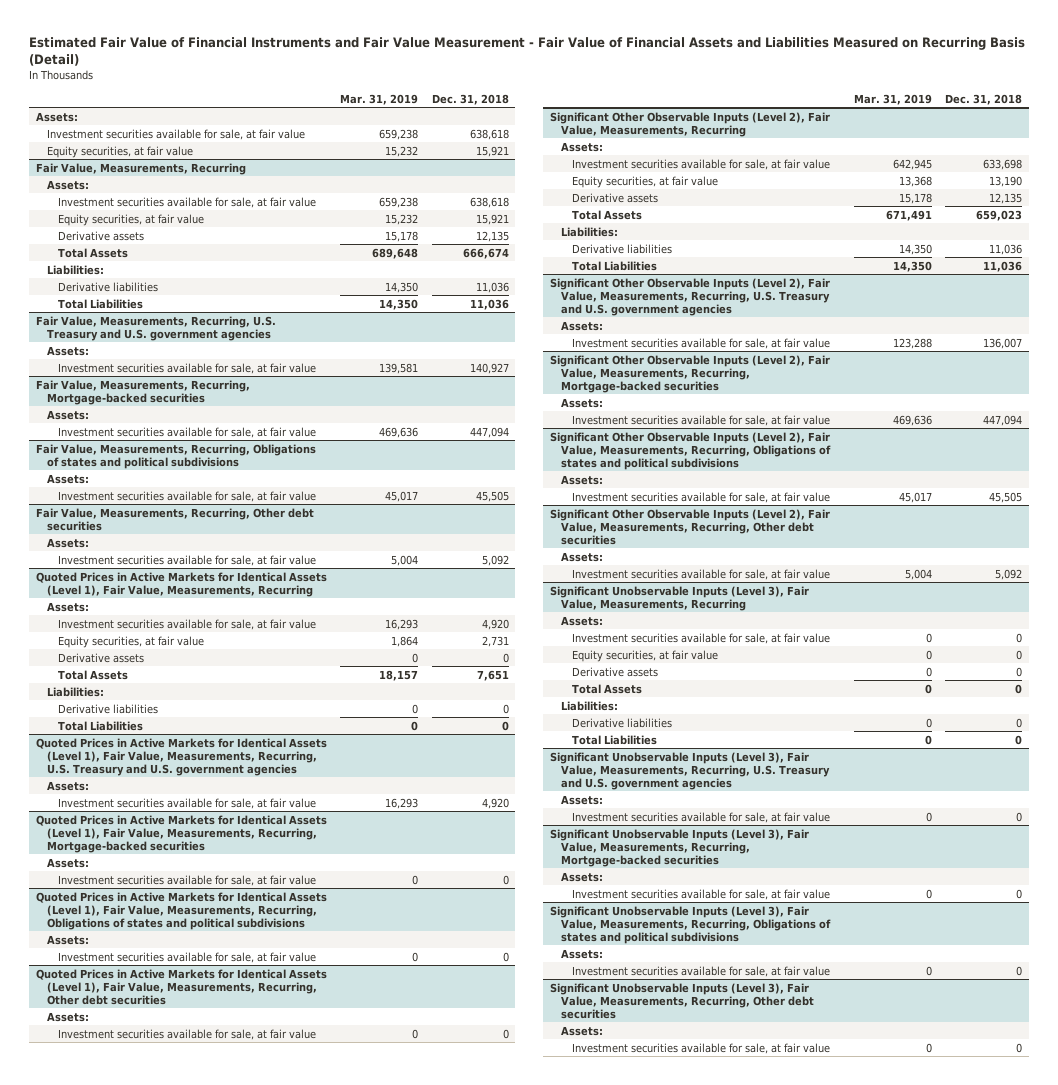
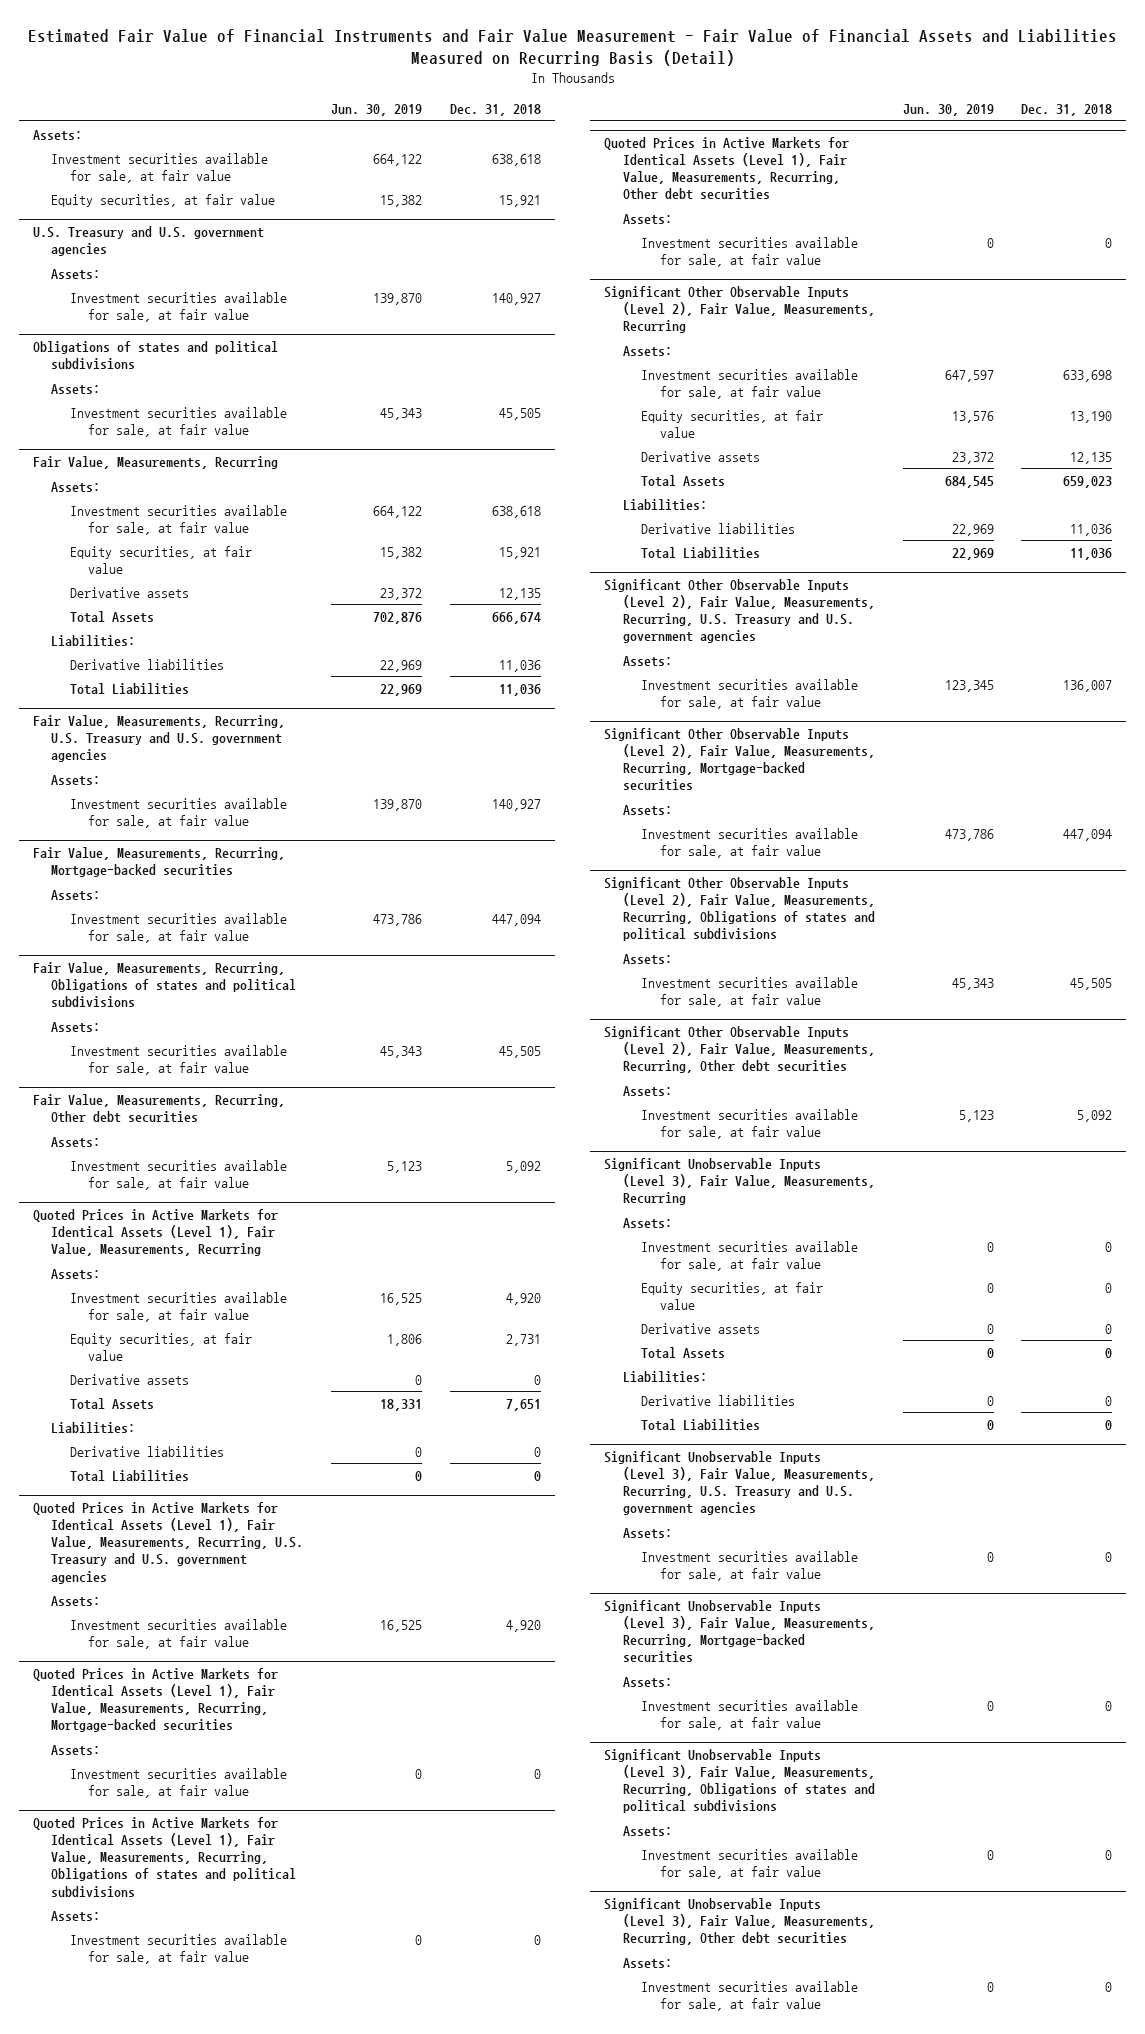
[340,93,419,105] Mar. 31, 2019 -> none
none -> [331,104,423,117] Jun. 30, 2019
none -> [32,226,264,257] U.S. Treasury and U.S. government agencies
none -> [51,268,101,280] Assets:
none -> [69,291,287,322] Investment securities available for sale, at fair value
none -> [32,341,278,370] Obligations of states and political subdivisions
none -> [51,383,101,395] Assets:
none -> [69,406,287,437] Investment securities available for sale, at fair value

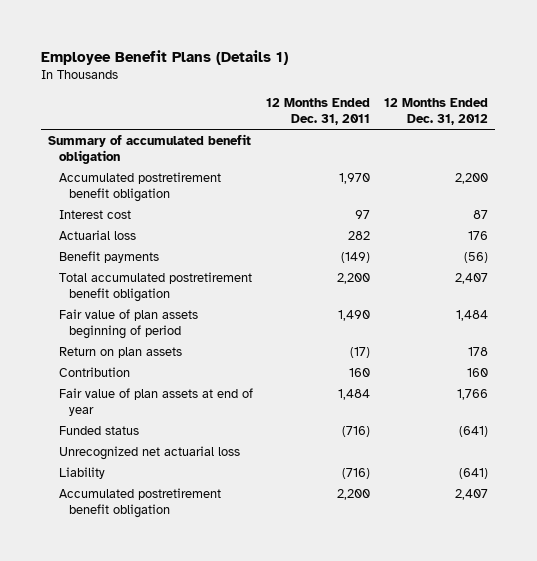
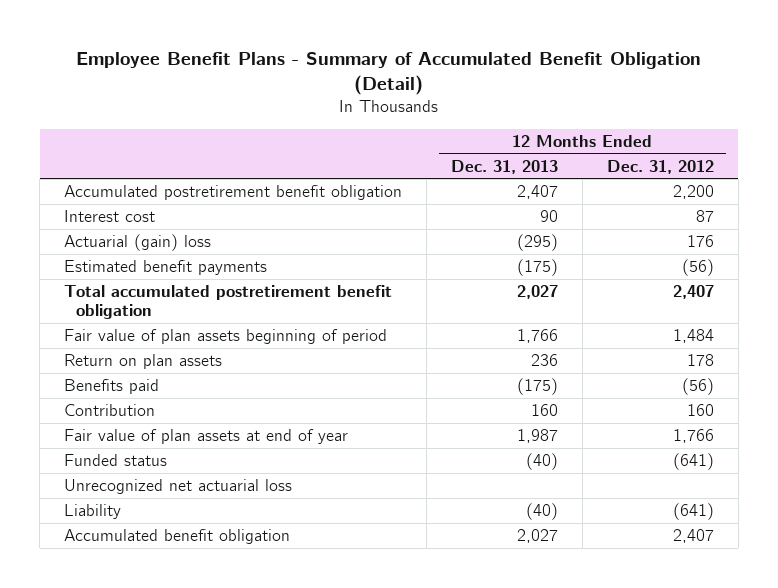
[41,49,289,65] Employee Benefit Plans (Details 1) -> [75,52,701,96] Employee Benefit Plans - Summary of Accumulated Benefit Obligation (Detail)
[266,98,371,126] 12 Months Ended Dec. 31, 2011 -> none
none -> [450,159,558,174] Dec. 31, 2013
[48,133,252,164] Summary of accumulated benefit obligation -> none
[58,229,136,240] Actuarial loss -> [64,234,212,252] Actuarial (gain) loss
[58,250,159,263] Benefit payments -> [64,260,268,276] Estimated benefit payments
none -> [64,379,160,395] Benefits paid
[58,487,221,518] Accumulated postretirement benefit obligation -> [64,529,291,545] Accumulated benefit obligation

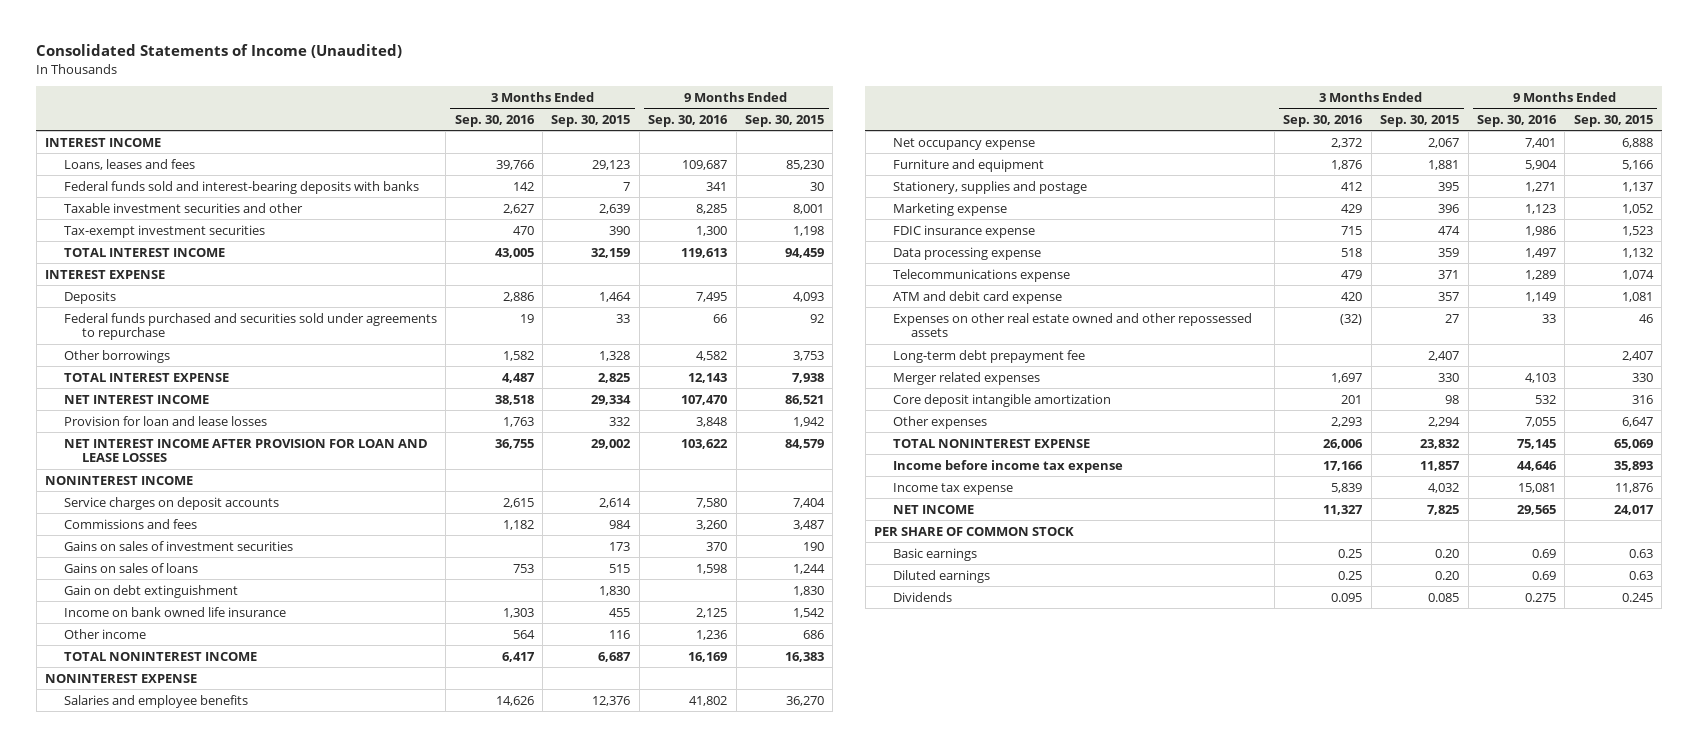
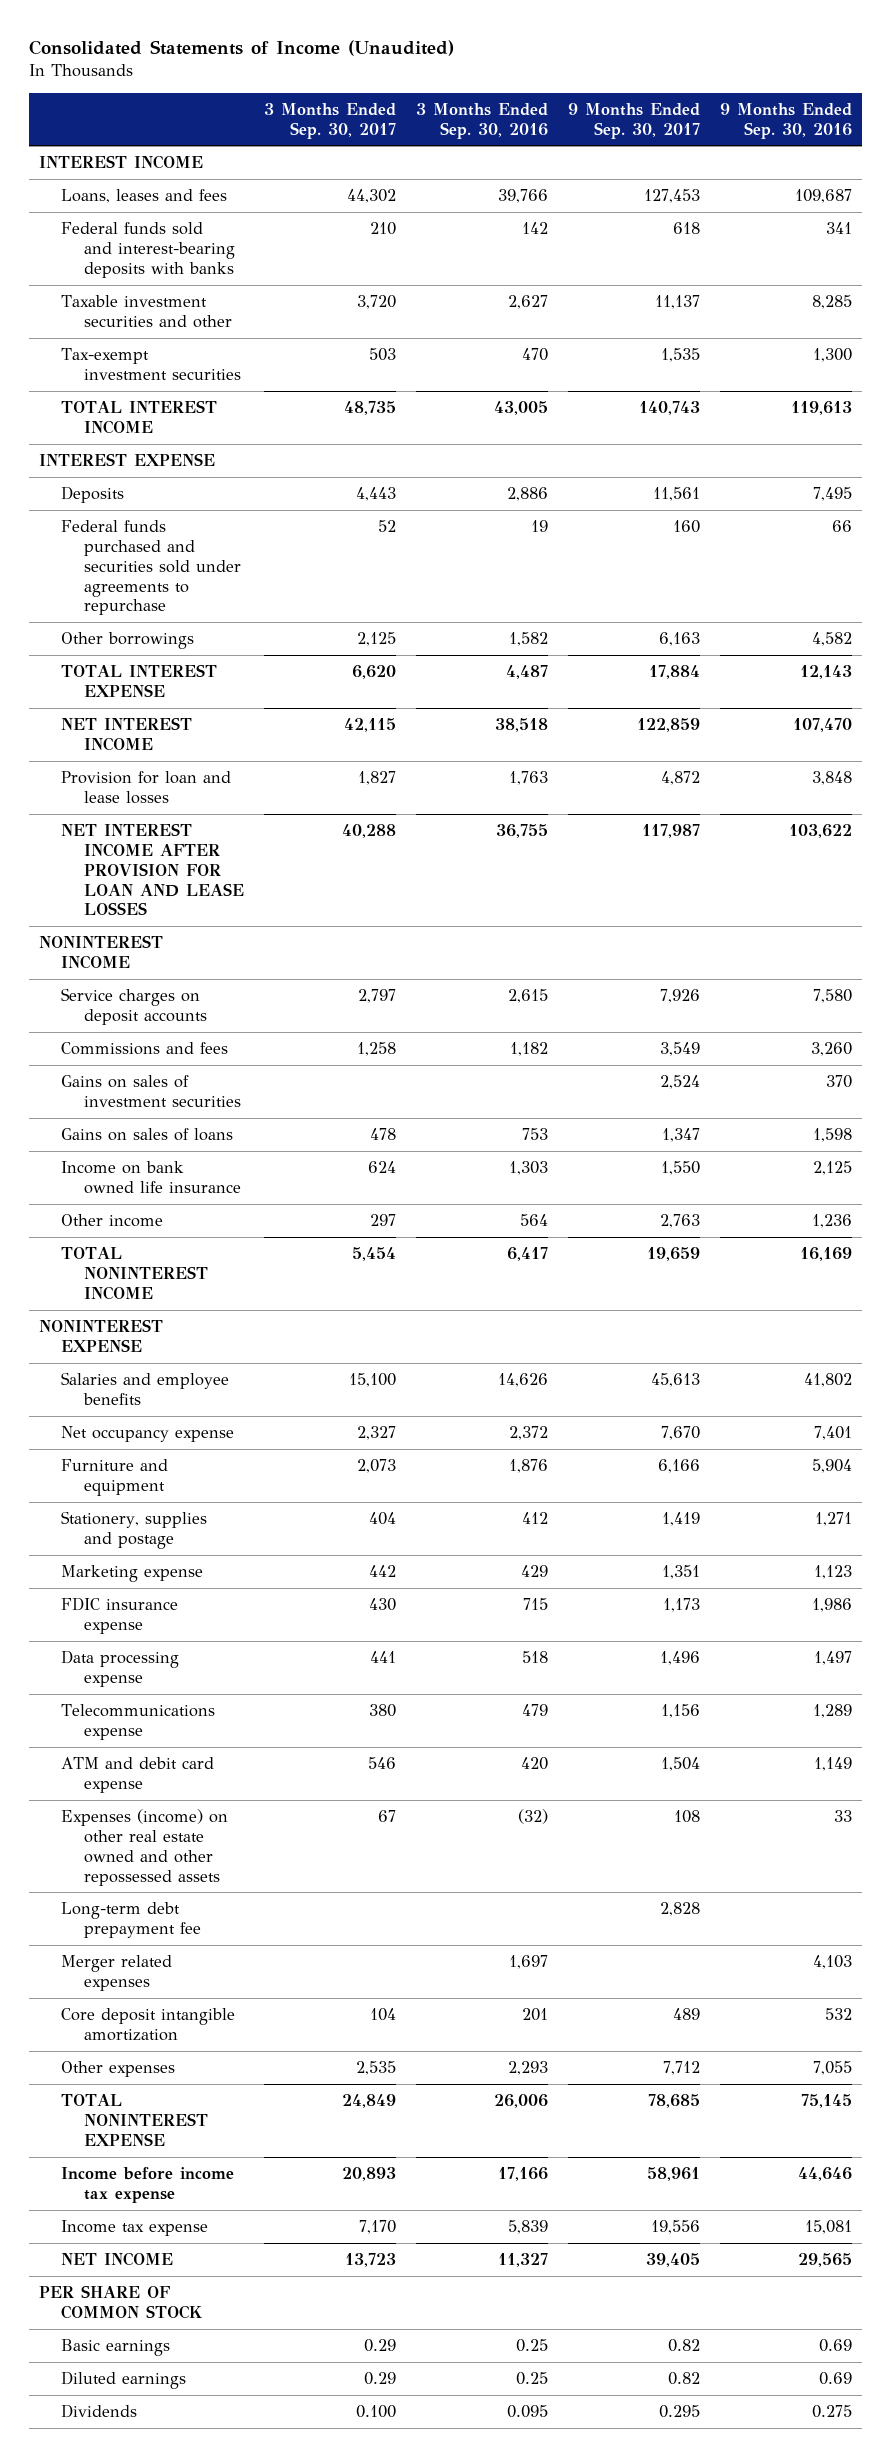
[551,114,631,127] Sep. 30, 2015 -> none
[745,114,825,127] Sep. 30, 2015 -> none
none -> [263,102,396,139] 3 Months Ended Sep. 30, 2017
none -> [567,102,700,139] 9 Months Ended Sep. 30, 2017
[63,584,238,598] Gain on debt extinguishment -> none
[892,312,1252,338] Expenses on other real estate owned and other repossessed assets -> [61,1809,229,1886] Expenses (income) on other real estate owned and other repossessed assets

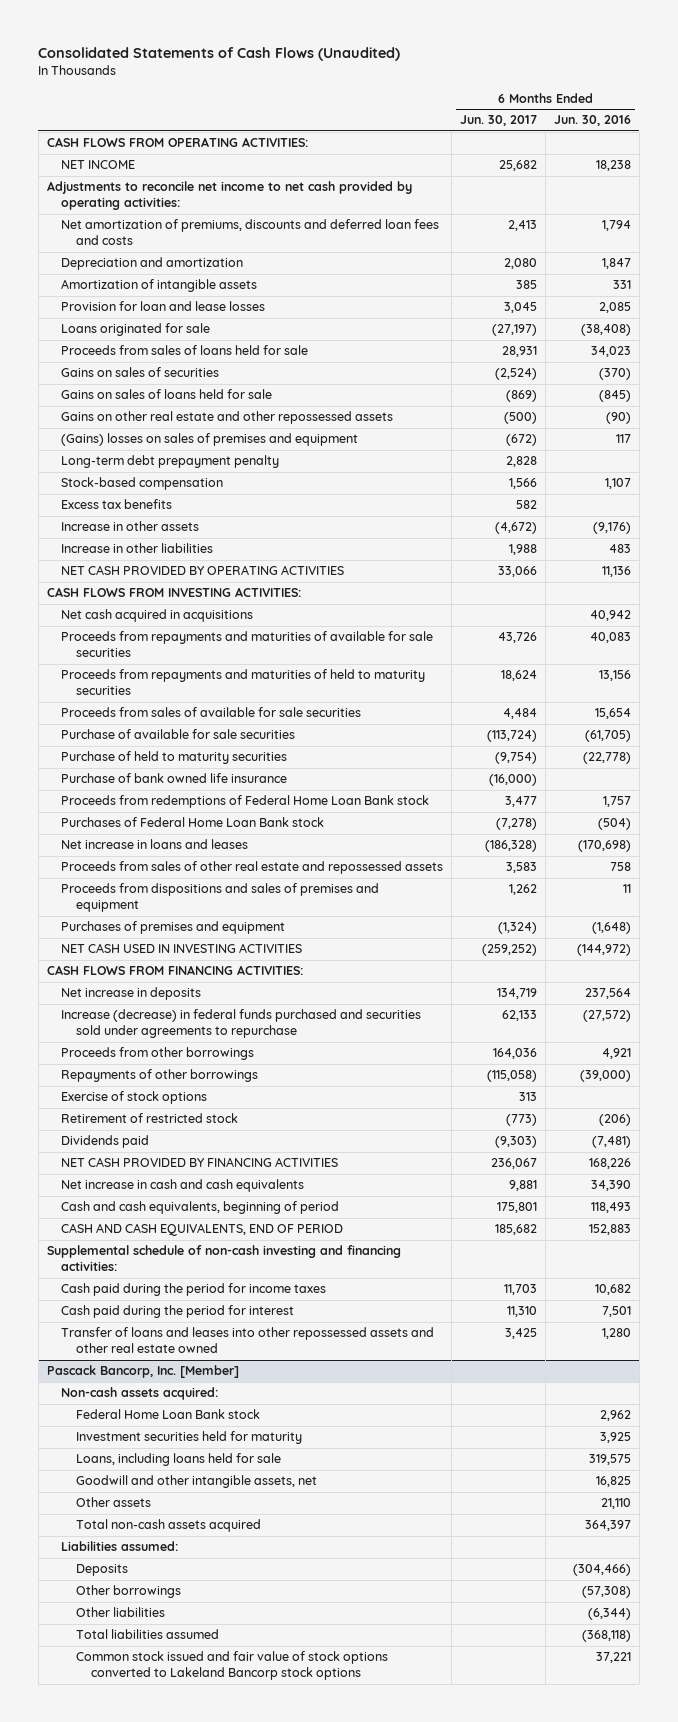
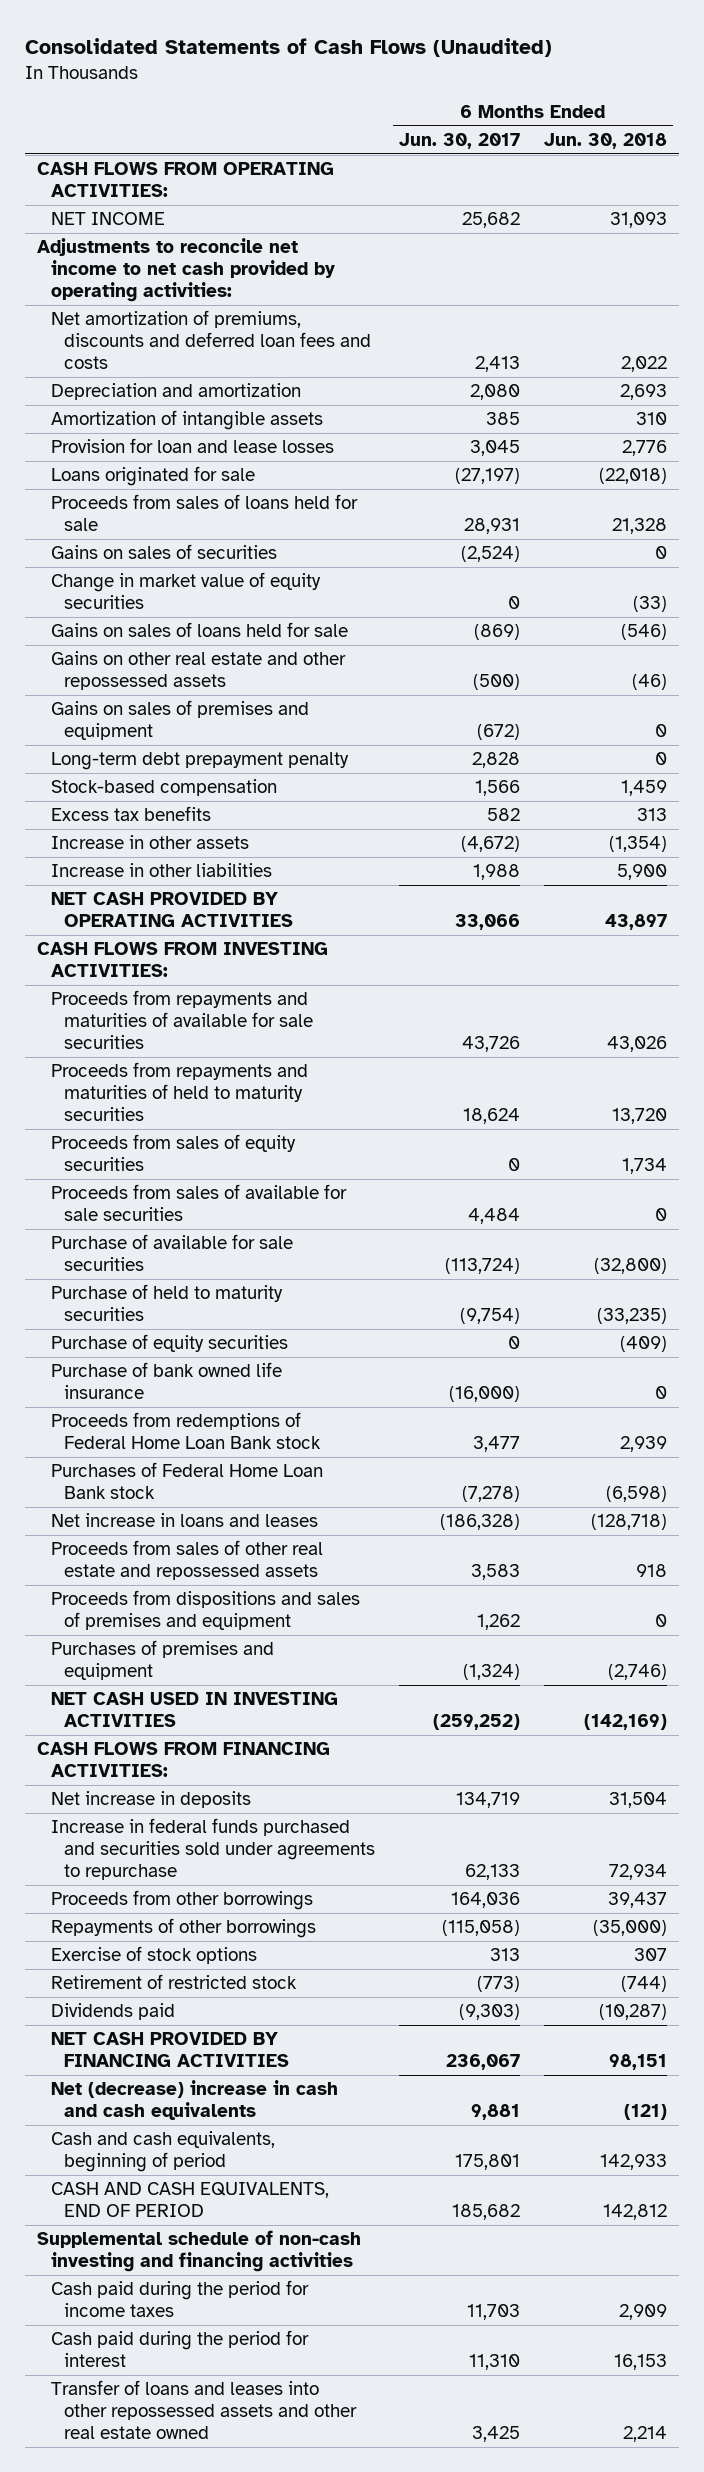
[554,115,632,127] Jun. 30, 2016 -> none
none -> [543,132,667,149] Jun. 30, 2018
none -> [50,572,321,610] Change in market value of equity securities
[61,433,359,447] (Gains) losses on sales of premises and equipment -> [50,700,309,741] Gains on sales of premises and equipment
[61,609,254,623] Net cash acquired in acquisitions -> none
none -> [50,1134,296,1172] Proceeds from sales of equity securities
none -> [50,1334,288,1353] Purchase of equity securities
[61,1009,422,1039] Increase (decrease) in federal funds purchased and securities sold under agreements to repurchase -> [50,1818,375,1880] Increase in federal funds purchased and securities sold under agreements to repurchase
[61,1179,305,1193] Net increase in cash and cash equivalents -> [50,2080,338,2121] Net (decrease) increase in cash and cash equivalents
[46,1245,401,1272] Supplemental schedule of non-cash investing and financing activities: -> [37,2230,362,2273] Supplemental schedule of non-cash investing and financing activities
[46,1365,239,1379] Pascack Bancorp, Inc. [Member] -> none
[61,1387,219,1401] Non-cash assets acquired: -> none
[76,1409,261,1420] Federal Home Loan Bank stock -> none
[76,1431,303,1445] Investment securities held for maturity -> none
[76,1453,282,1467] Loans, including loans held for sale -> none
[76,1475,318,1489] Goodwill and other intangible assets, net -> none
[76,1497,152,1508] Other assets -> none
[76,1519,262,1533] Total non-cash assets acquired -> none
[61,1541,179,1552] Liabilities assumed: -> none
[76,1564,129,1577] Deposits -> none
[76,1585,182,1599] Other borrowings -> none
[76,1607,166,1618] Other liabilities -> none
[76,1629,220,1640] Total liabilities assumed -> none
[76,1651,389,1681] Common stock issued and fair value of stock options converted to Lakeland Bancorp stock options -> none

